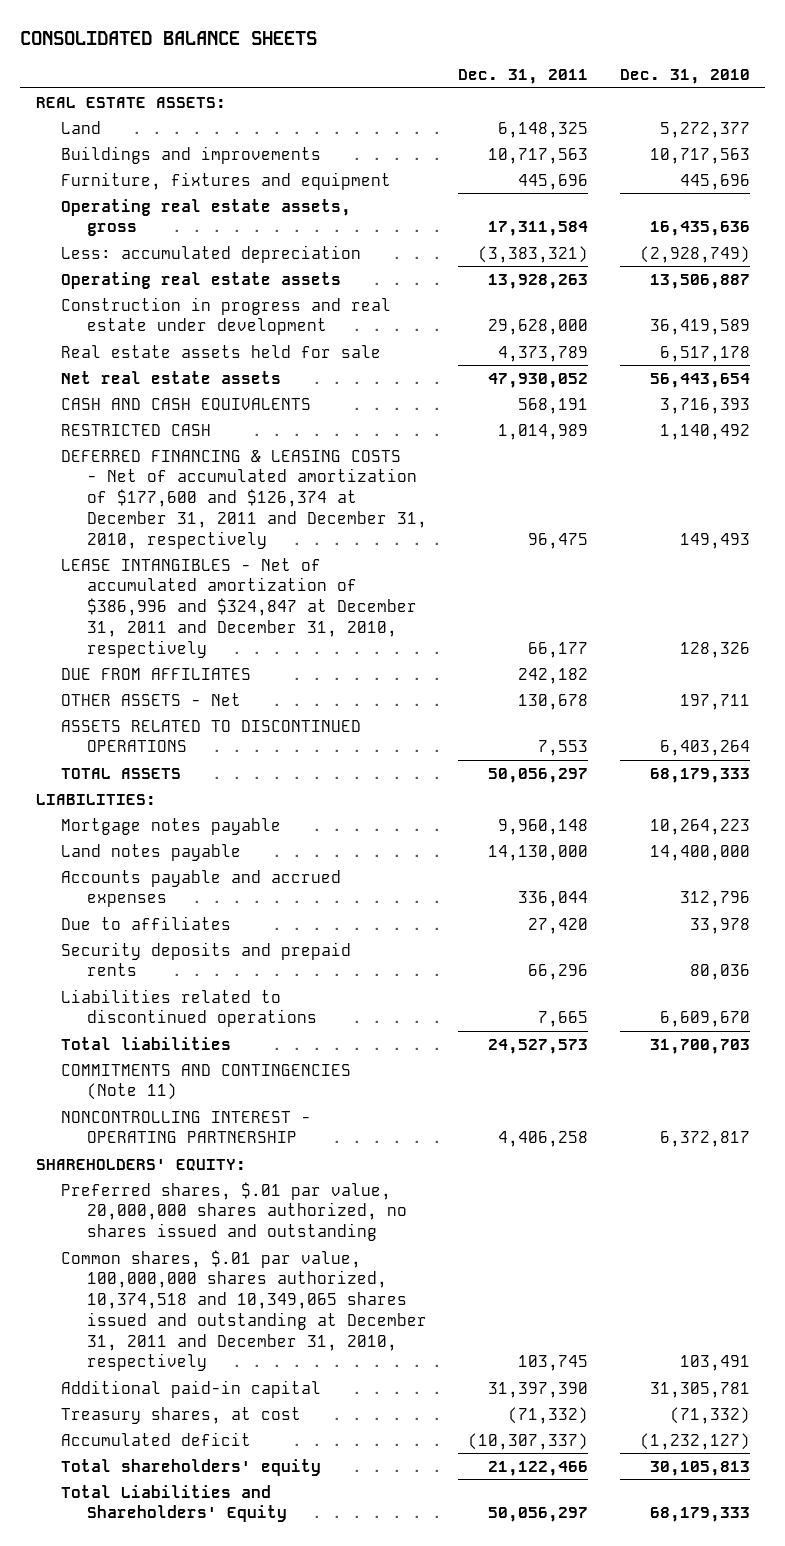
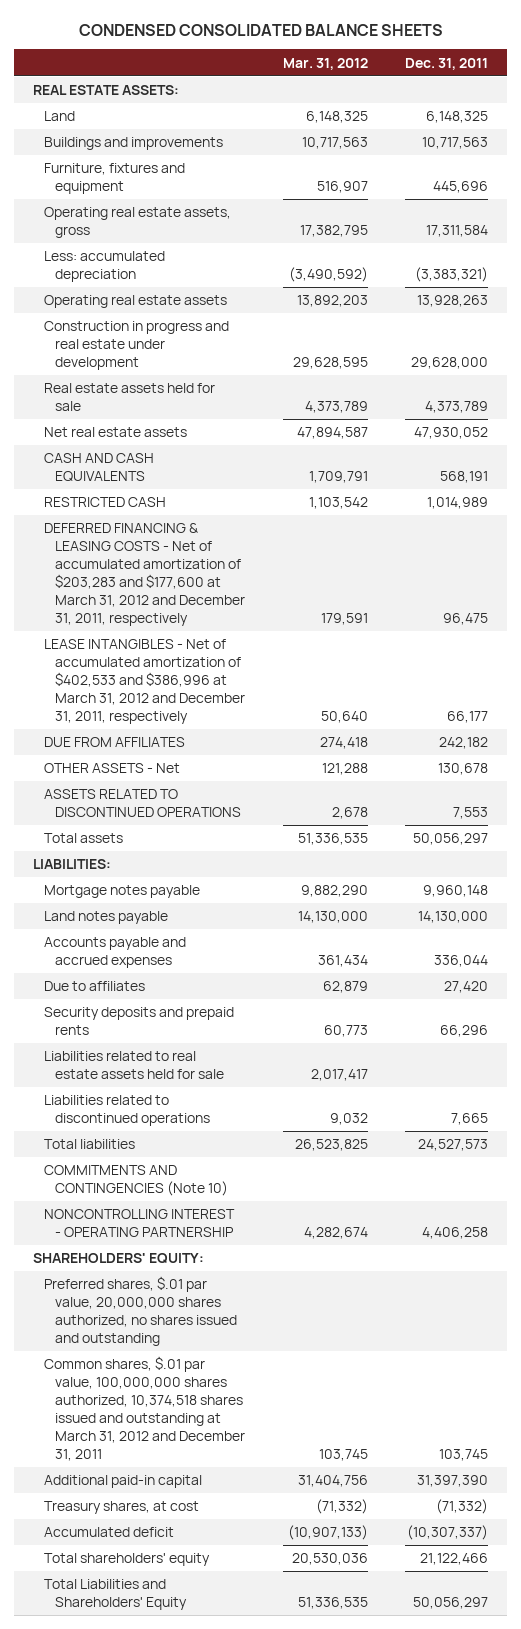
[20,31,318,46] CONSOLIDATED BALANCE SHEETS -> [78,23,443,36] CONDENSED CONSOLIDATED BALANCE SHEETS
[619,69,750,85] Dec. 31, 2010 -> none
none -> [282,57,368,70] Mar. 31, 2012
[61,449,427,549] DEFERRED FINANCING & LEASING COSTS - Net of accumulated amortization of $177,600 and $126,374 at December 31, 2011 and December 31, 2010, respectively -> [44,523,246,626] DEFERRED FINANCING & LEASING COSTS - Net of accumulated amortization of $203,283 and $177,600 at March 31, 2012 and December 31, 2011, respectively
[61,557,417,658] LEASE INTANGIBLES - Net of accumulated amortization of $386,996 and $324,847 at December 31, 2011 and December 31, 2010, respectively -> [44,639,246,725] LEASE INTANGIBLES - Net of accumulated amortization of $402,533 and $386,996 at March 31, 2012 and December 31, 2011, respectively
[61,767,182,779] TOTAL ASSETS -> [44,833,124,844] Total assets
none -> [44,1051,225,1080] Liabilities related to real estate assets held for sale
[61,1063,352,1101] COMMITMENTS AND CONTINGENCIES (Note 11) -> [44,1165,229,1197] COMMITMENTS AND CONTINGENCIES (Note 10)
[61,1249,427,1372] Common shares, $.01 par value, 100,000,000 shares authorized, 10,374,518 and 10,349,065 shares issued and outstanding at December 31, 2011 and December 31, 2010, respectively -> [44,1356,246,1461] Common shares, $.01 par value, 100,000,000 shares authorized, 10,374,518 shares issued and outstanding at March 31, 2012 and December 31, 2011

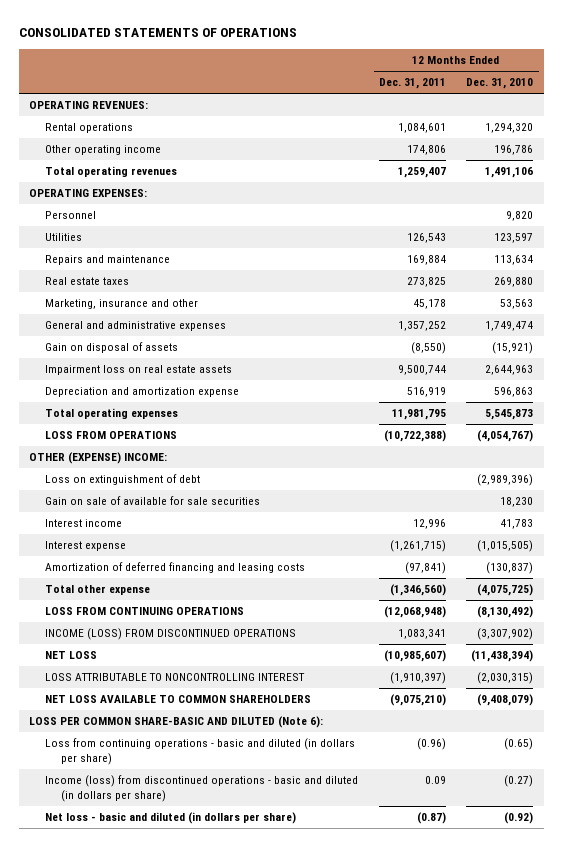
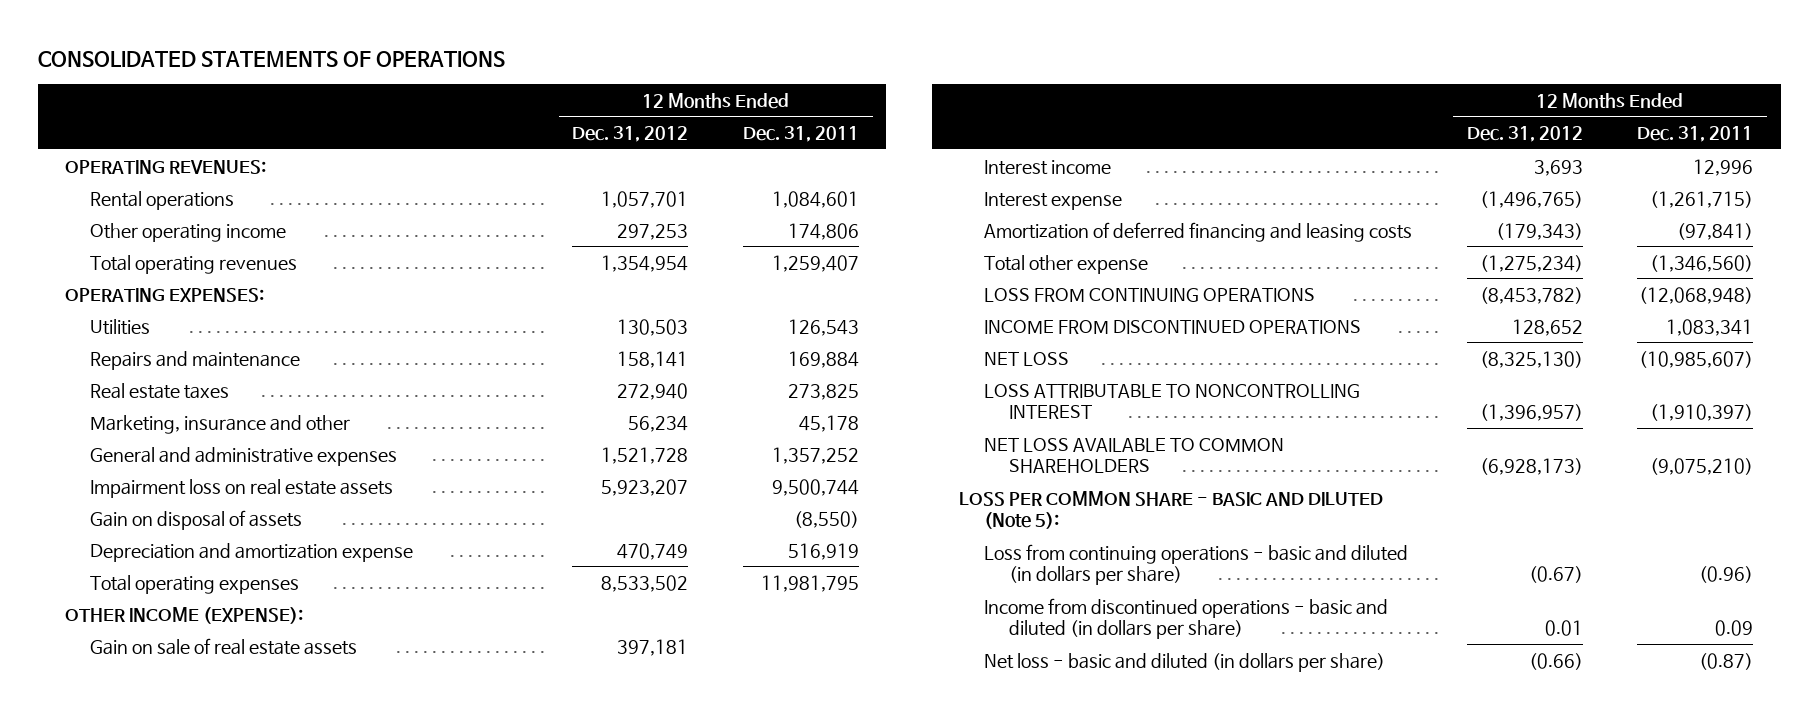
[466,78,534,90] Dec. 31, 2010 -> none
none -> [572,126,689,143] Dec. 31, 2012
[45,211,97,220] Personnel -> none
[45,342,179,354] Gain on disposal of assets -> [89,509,302,530] Gain on disposal of assets
[45,431,178,440] LOSS FROM OPERATIONS -> none
[45,474,201,486] Loss on extinguishment of debt -> none
[45,496,261,506] Gain on sale of available for sale securities -> none
[29,452,168,465] OTHER (EXPENSE) INCOME: -> [65,606,304,624] OTHER INCOME (EXPENSE):
none -> [89,637,357,655] Gain on sale of real estate assets
[45,628,297,641] INCOME (LOSS) FROM DISCONTINUED OPERATIONS -> [984,319,1362,334] INCOME FROM DISCONTINUED OPERATIONS
[29,716,324,729] LOSS PER COMMON SHARE-BASIC AND DILUTED (Note 6): -> [959,490,1384,530] LOSS PER COMMON SHARE - BASIC AND DILUTED (Note 5):
[45,775,359,803] Income (loss) from discontinued operations - basic and diluted (in dollars per share) -> [984,597,1389,640] Income from discontinued operations - basic and diluted (in dollars per share)

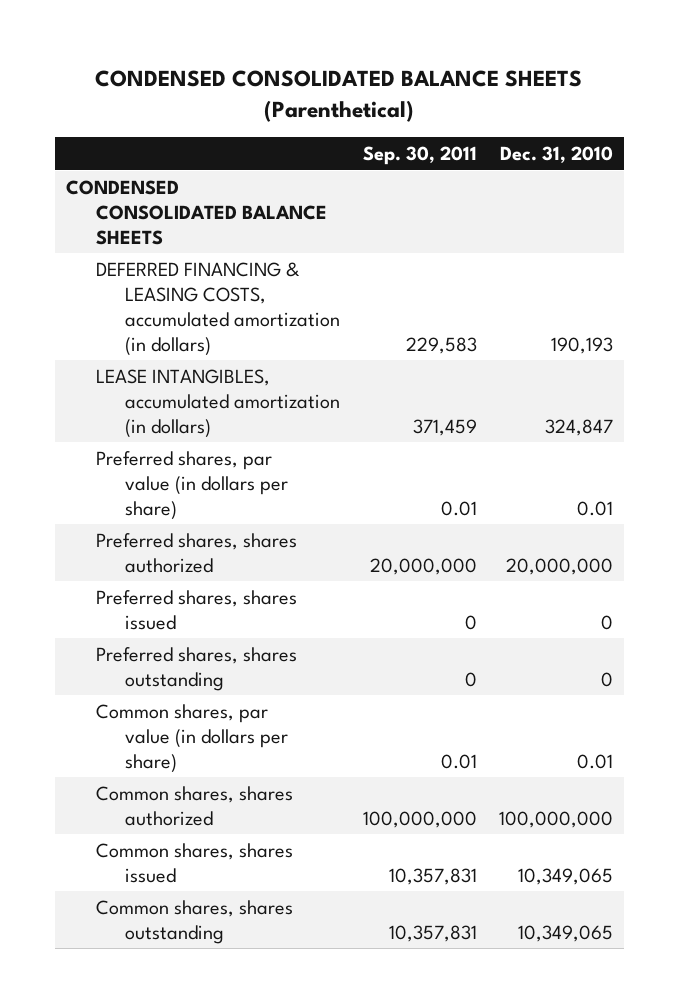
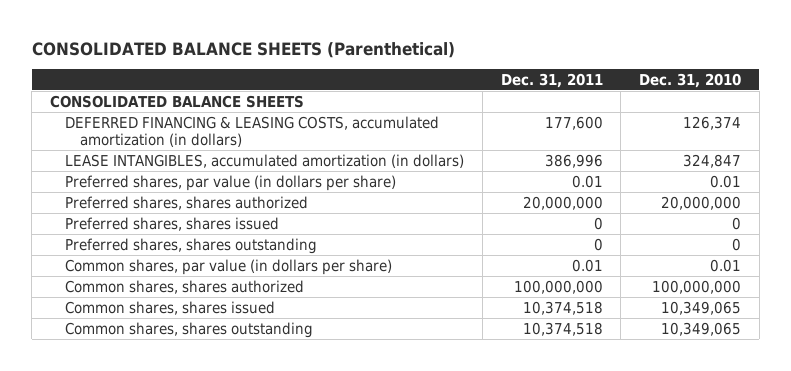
[95,70,583,123] CONDENSED CONSOLIDATED BALANCE SHEETS (Parenthetical) -> [31,41,455,58] CONSOLIDATED BALANCE SHEETS (Parenthetical)
[362,146,477,166] Sep. 30, 2011 -> none
none -> [500,73,603,89] Dec. 31, 2011
[66,179,327,245] CONDENSED CONSOLIDATED BALANCE SHEETS -> [50,94,305,108] CONSOLIDATED BALANCE SHEETS
[550,336,613,354] 190,193 -> [683,115,742,130] 126,374

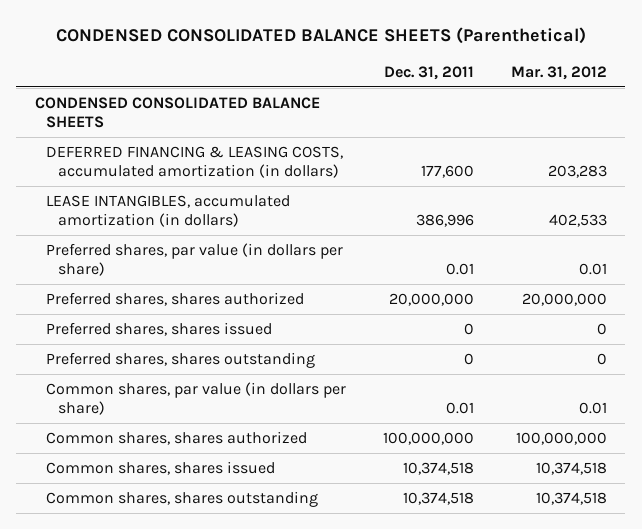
[31,41,455,58] CONSOLIDATED BALANCE SHEETS (Parenthetical) -> [55,26,586,44] CONDENSED CONSOLIDATED BALANCE SHEETS (Parenthetical)
[639,73,742,89] Dec. 31, 2010 -> none
none -> [511,65,608,80] Mar. 31, 2012
[50,94,305,108] CONSOLIDATED BALANCE SHEETS -> [34,96,320,128] CONDENSED CONSOLIDATED BALANCE SHEETS

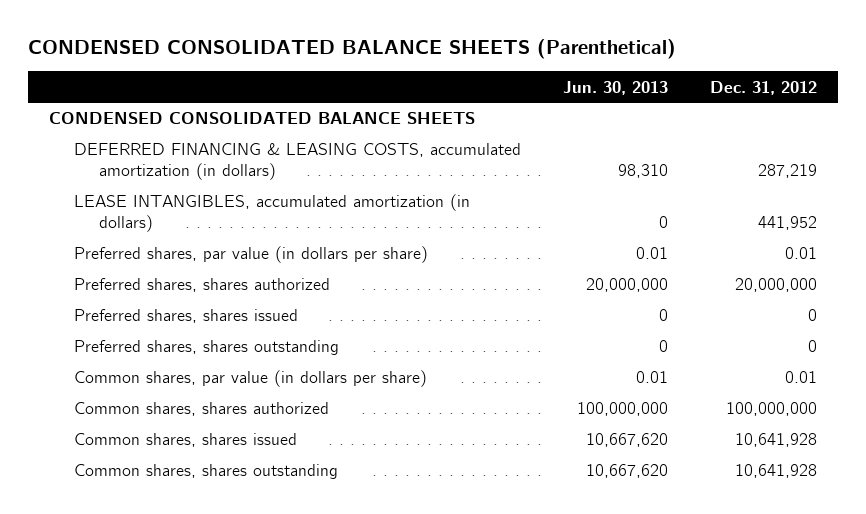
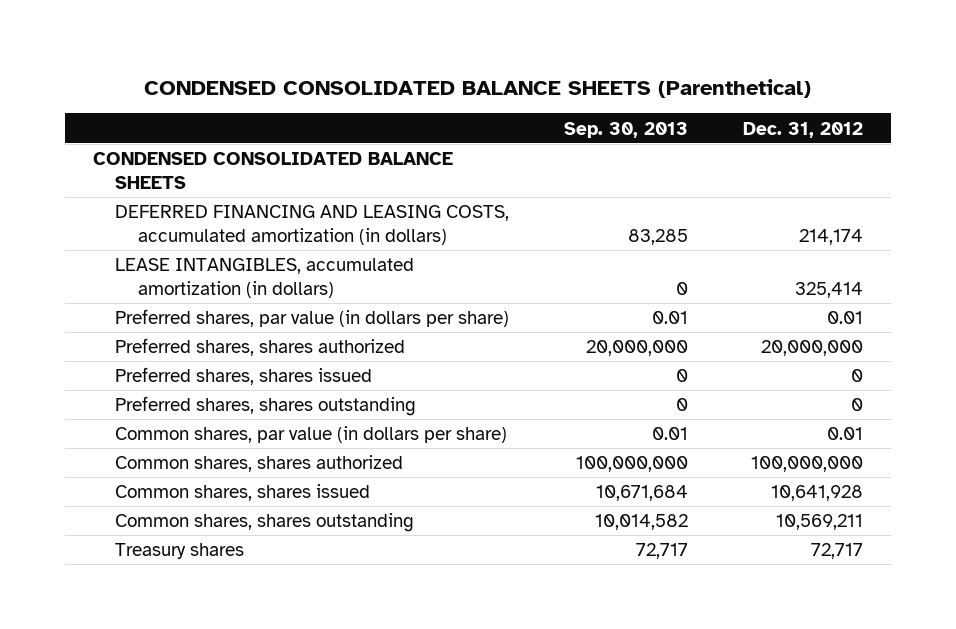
[563,80,669,95] Jun. 30, 2013 -> none
none -> [564,121,689,138] Sep. 30, 2013
[74,143,522,181] DEFERRED FINANCING & LEASING COSTS, accumulated amortization (in dollars) -> [115,205,510,245] DEFERRED FINANCING AND LEASING COSTS, accumulated amortization (in dollars)
[758,164,818,179] 287,219 -> [799,228,864,245] 214,174
[758,216,818,231] 441,952 -> [795,281,864,298] 325,414
[735,464,818,479] 10,641,928 -> [776,514,864,531] 10,569,211
none -> [115,543,245,560] Treasury shares

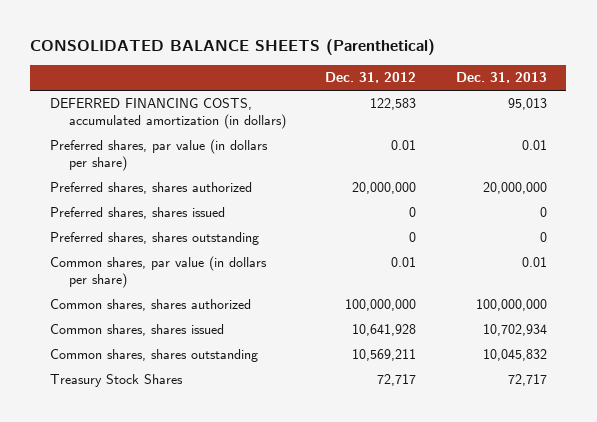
[143,78,811,98] CONDENSED CONSOLIDATED BALANCE SHEETS (Parenthetical) -> [30,39,436,56] CONSOLIDATED BALANCE SHEETS (Parenthetical)
[564,121,689,138] Sep. 30, 2013 -> none
none -> [455,72,547,84] Dec. 31, 2013
[92,152,453,189] CONDENSED CONSOLIDATED BALANCE SHEETS -> none
[115,258,415,298] LEASE INTANGIBLES, accumulated amortization (in dollars) -> none
[115,205,510,245] DEFERRED FINANCING AND LEASING COSTS, accumulated amortization (in dollars) -> [49,98,286,130] DEFERRED FINANCING COSTS, accumulated amortization (in dollars)
[799,228,864,245] 214,174 -> [370,98,417,111] 122,583
[115,543,245,560] Treasury shares -> [49,374,183,388] Treasury Stock Shares

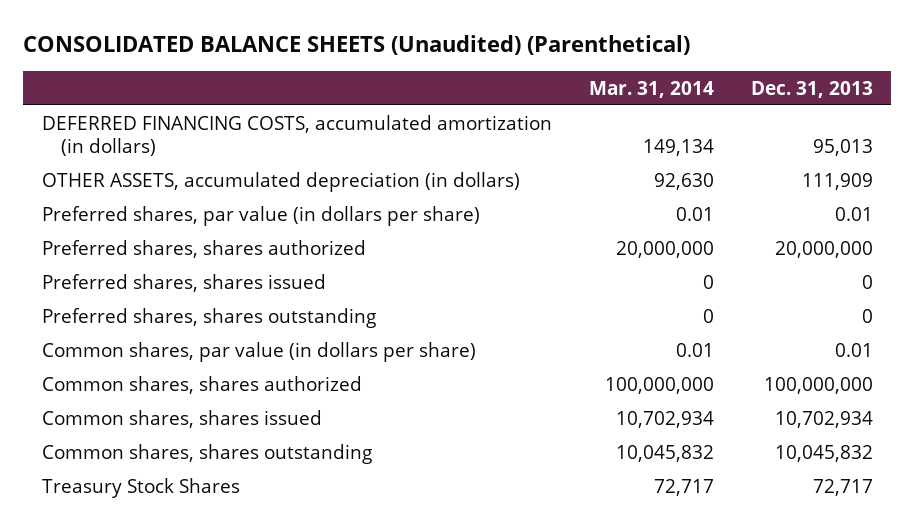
[30,39,436,56] CONSOLIDATED BALANCE SHEETS (Parenthetical) -> [23,35,691,56] CONSOLIDATED BALANCE SHEETS (Unaudited) (Parenthetical)
[325,72,417,84] Dec. 31, 2012 -> none
none -> [588,80,714,98] Mar. 31, 2014
none -> [41,171,520,192] OTHER ASSETS, accumulated depreciation (in dollars)

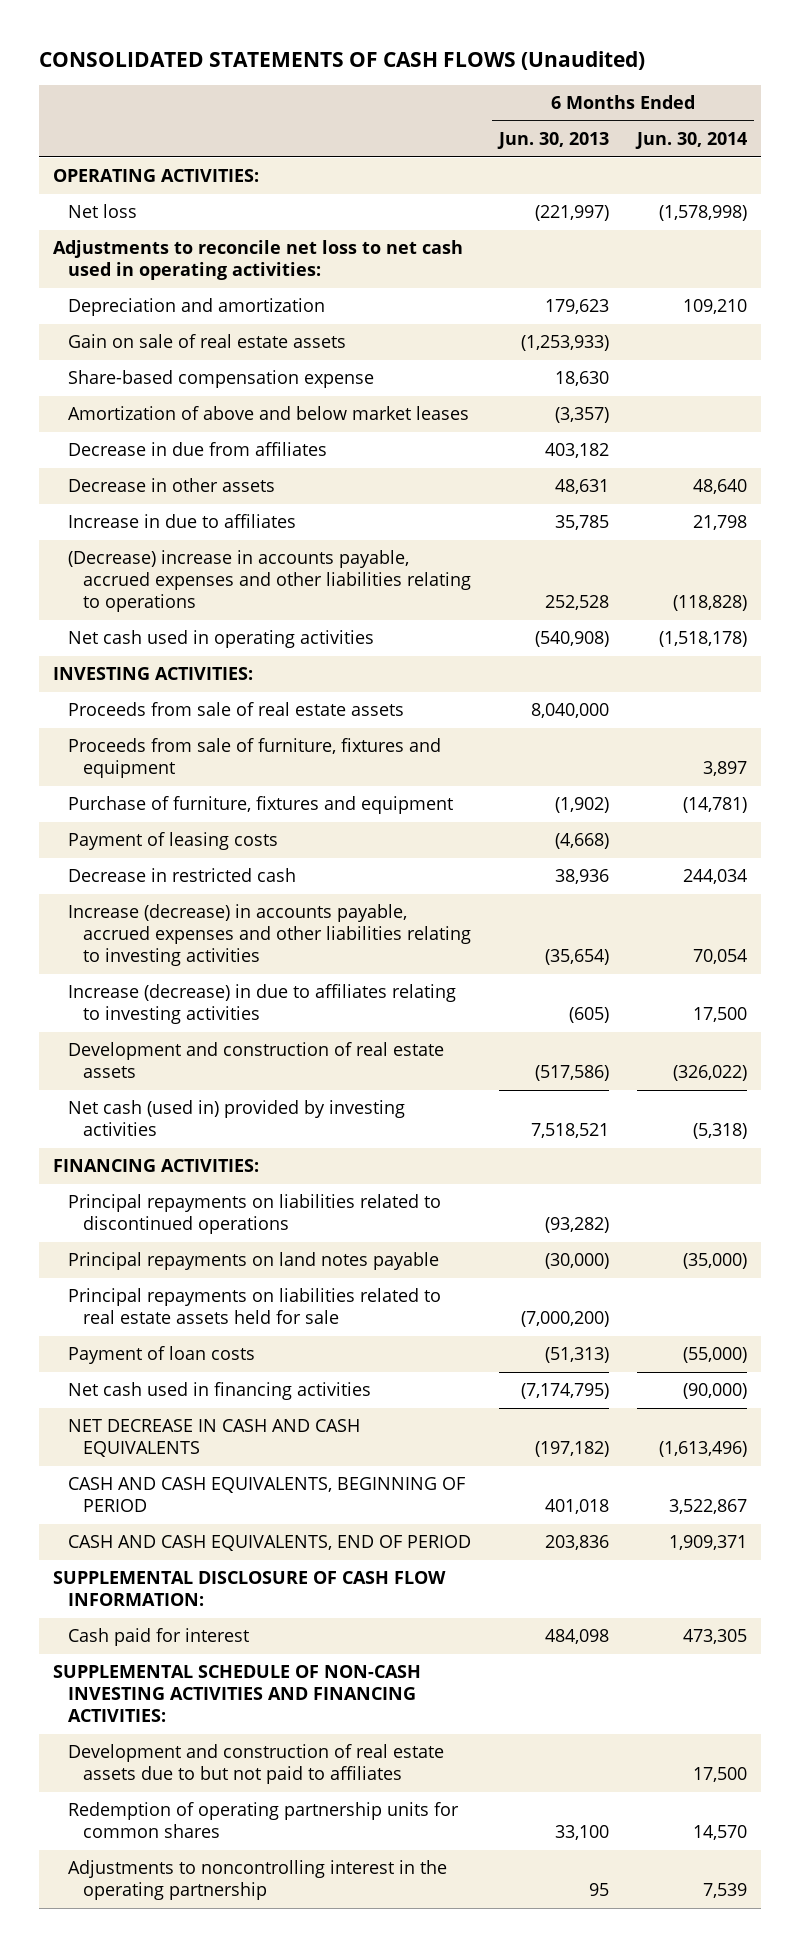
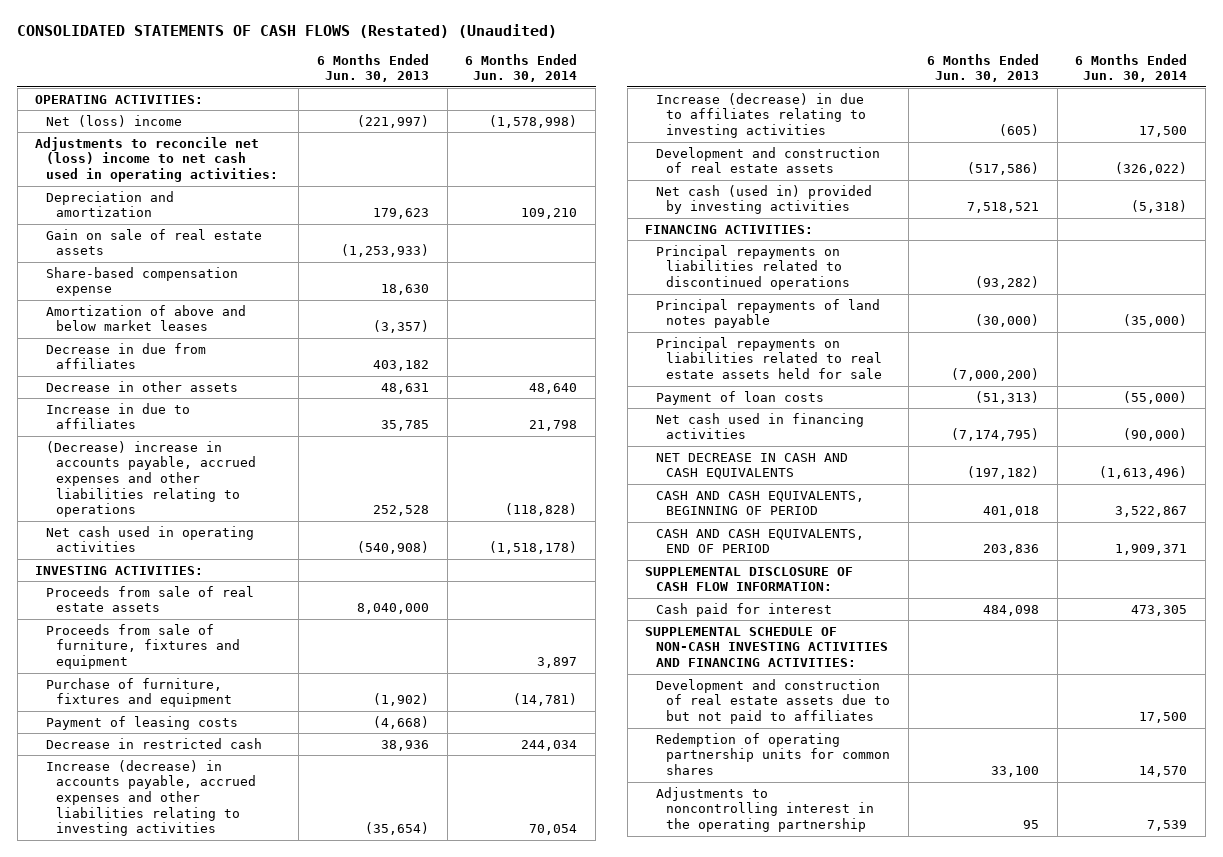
[39,50,646,70] CONSOLIDATED STATEMENTS OF CASH FLOWS (Unaudited) -> [17,24,558,39] CONSOLIDATED STATEMENTS OF CASH FLOWS (Restated) (Unaudited)
[68,204,138,219] Net loss -> [45,114,182,127] Net (loss) income
[53,240,464,281] Adjustments to reconcile net loss to net cash used in operating activities: -> [35,136,278,183] Adjustments to reconcile net (loss) income to net cash used in operating activities:
[68,1252,440,1271] Principal repayments on land notes payable -> [655,298,880,329] Principal repayments of land notes payable

